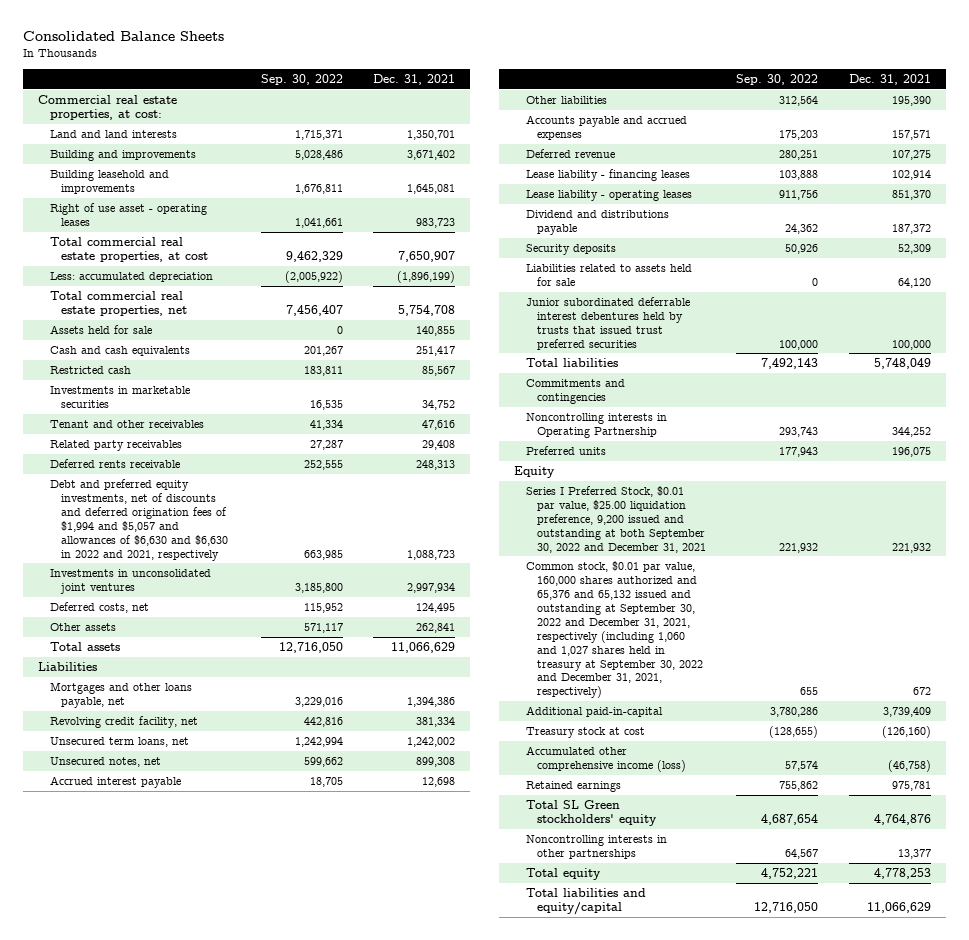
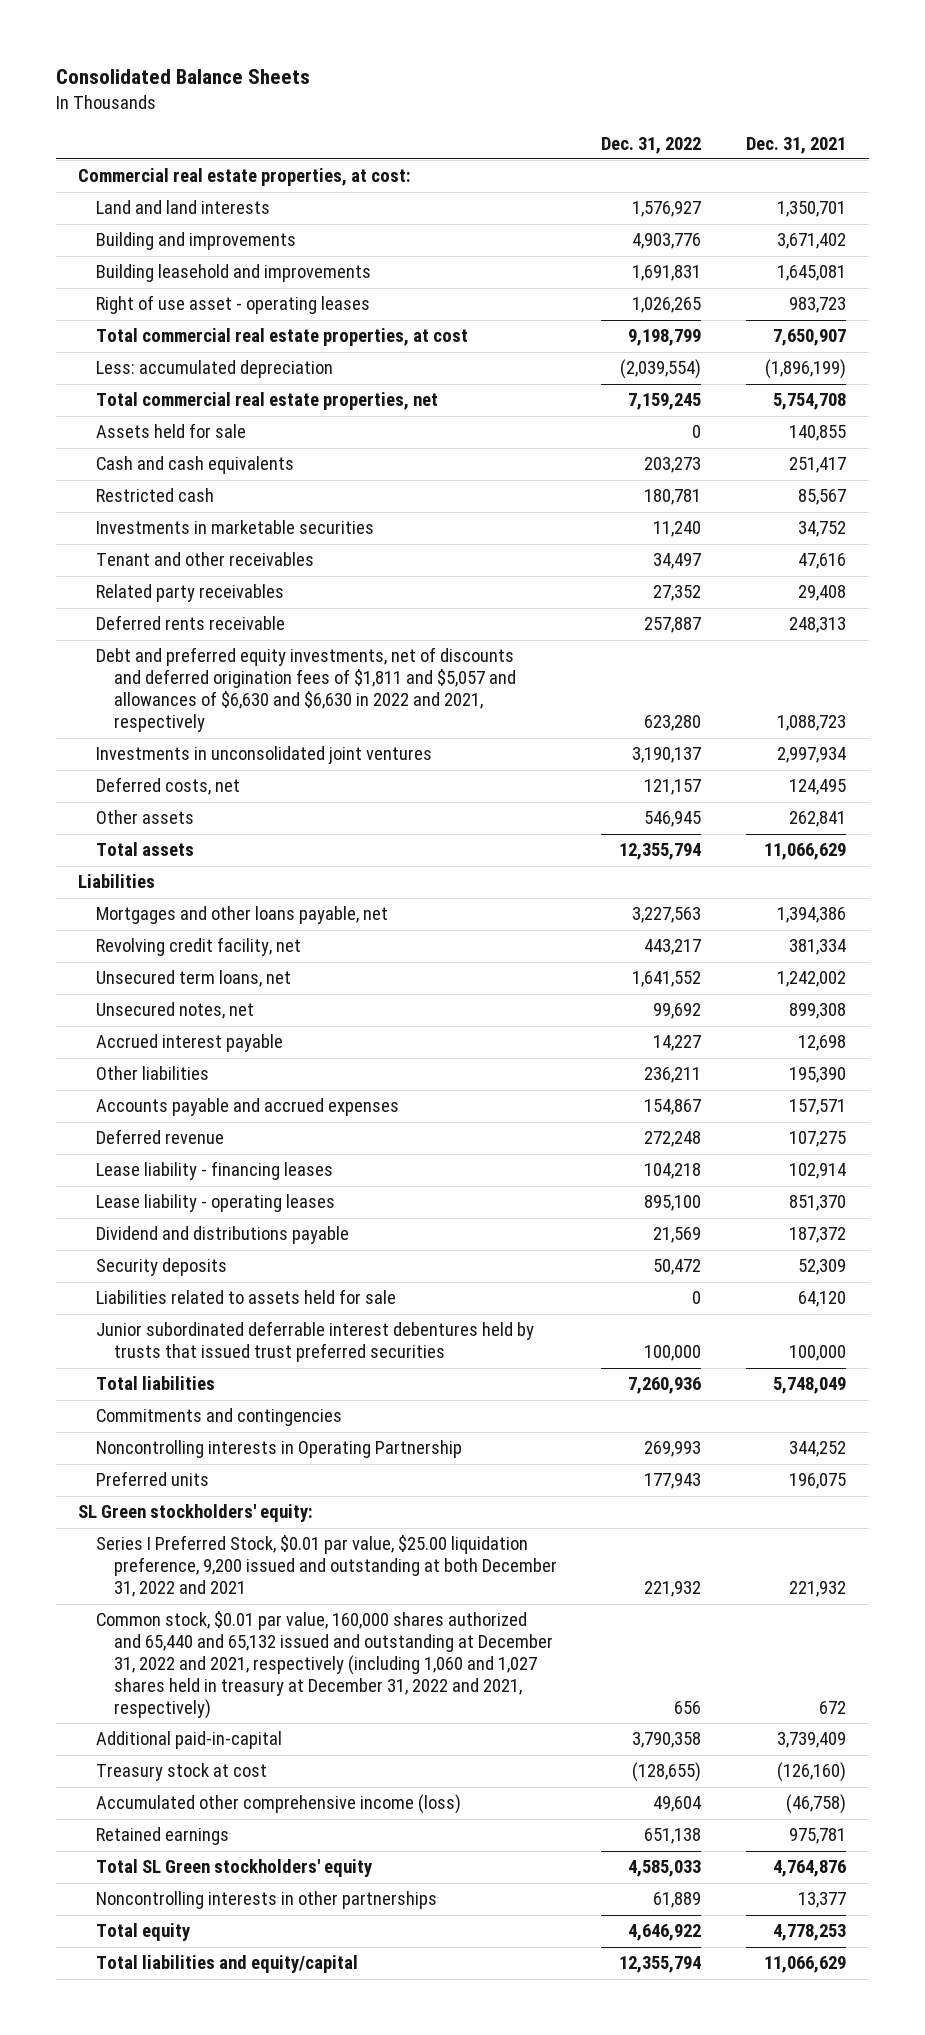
[260,74,343,86] Sep. 30, 2022 -> none
none -> [601,136,702,154] Dec. 31, 2022
[49,478,229,561] Debt and preferred equity investments, net of discounts and deferred origination fees of $1,994 and $5,057 and allowances of $6,630 and $6,630 in 2022 and 2021, respectively -> [95,647,516,733] Debt and preferred equity investments, net of discounts and deferred origination fees of $1,811 and $5,057 and allowances of $6,630 and $6,630 in 2022 and 2021, respectively
[514,465,556,478] Equity -> none
none -> [78,1504,314,1523] SL Green stockholders' equity:
[525,485,707,553] Series I Preferred Stock, $0.01 par value, $25.00 liquidation preference, 9,200 issued and outstanding at both September 30, 2022 and December 31, 2021 -> [95,1535,557,1598] Series I Preferred Stock, $0.01 par value, $25.00 liquidation preference, 9,200 issued and outstanding at both December 31, 2022 and 2021
[525,560,704,699] Common stock, $0.01 par value, 160,000 shares authorized and 65,376 and 65,132 issued and outstanding at September 30, 2022 and December 31, 2021, respectively (including 1,060 and 1,027 shares held in treasury at September 30, 2022 and December 31, 2021, respectively) -> [95,1611,553,1720] Common stock, $0.01 par value, 160,000 shares authorized and 65,440 and 65,132 issued and outstanding at December 31, 2022 and 2021, respectively (including 1,060 and 1,027 shares held in treasury at December 31, 2022 and 2021, respectively)

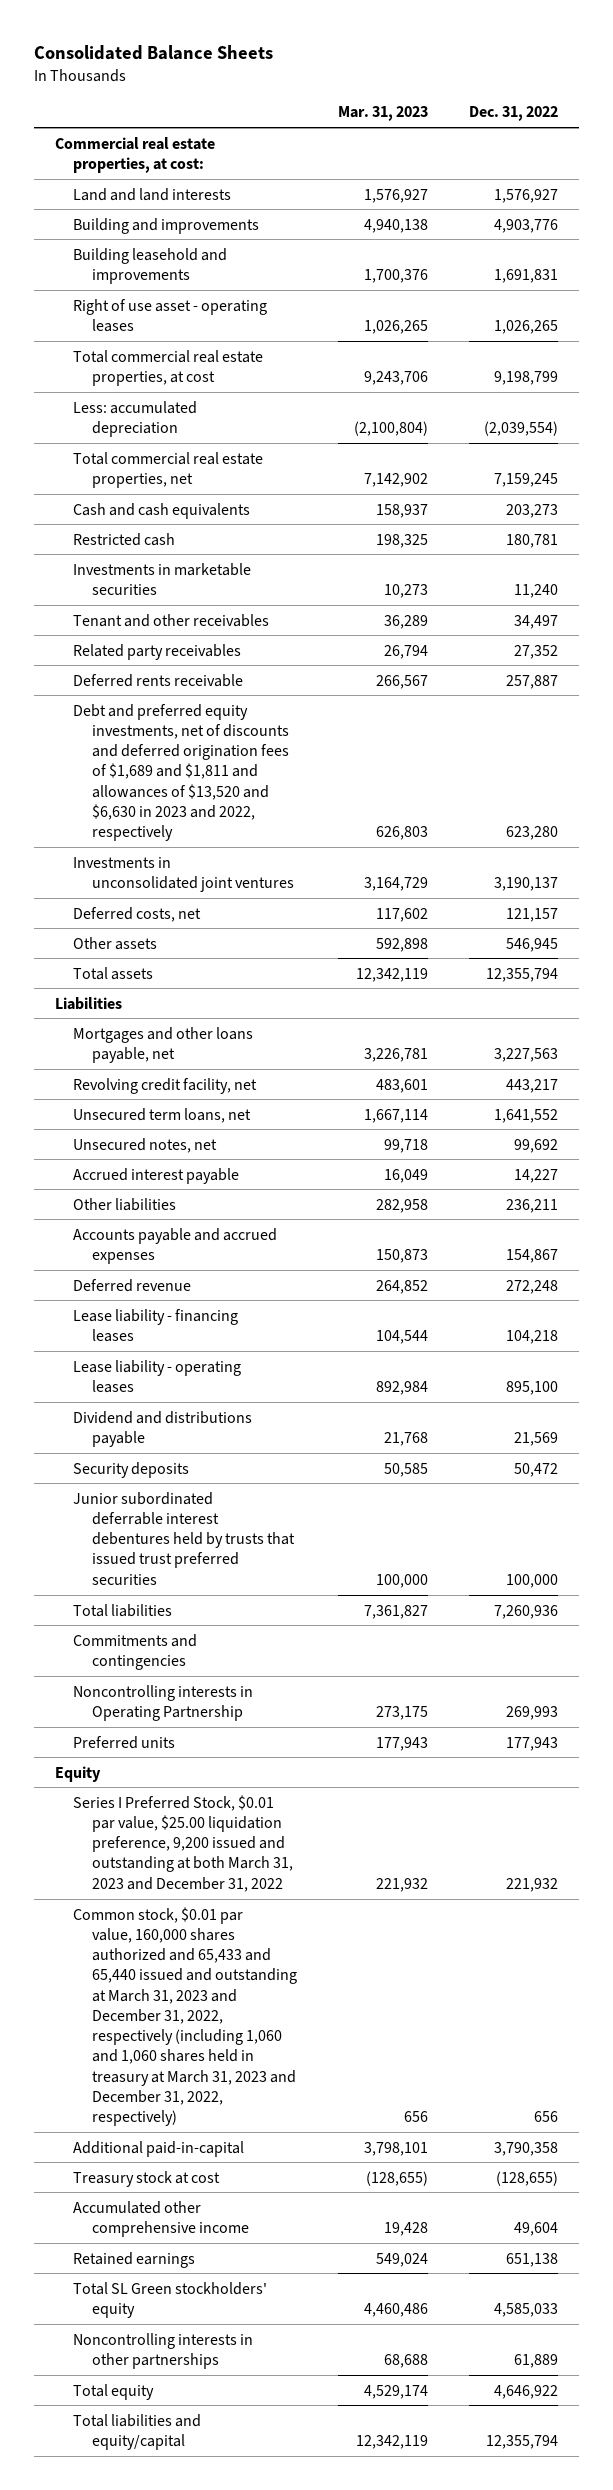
[746,136,847,154] Dec. 31, 2021 -> none
none -> [338,106,429,122] Mar. 31, 2023
[95,423,246,439] Assets held for sale -> none
[95,647,516,733] Debt and preferred equity investments, net of discounts and deferred origination fees of $1,811 and $5,057 and allowances of $6,630 and $6,630 in 2022 and 2021, respectively -> [73,703,290,842] Debt and preferred equity investments, net of discounts and deferred origination fees of $1,689 and $1,811 and allowances of $13,520 and $6,630 in 2023 and 2022, respectively
[95,1289,396,1305] Liabilities related to assets held for sale -> none
[78,1504,314,1523] SL Green stockholders' equity: -> none
none -> [54,1765,101,1782] Equity
[95,1535,557,1598] Series I Preferred Stock, $0.01 par value, $25.00 liquidation preference, 9,200 issued and outstanding at both December 31, 2022 and 2021 -> [73,1794,294,1892] Series I Preferred Stock, $0.01 par value, $25.00 liquidation preference, 9,200 issued and outstanding at both March 31, 2023 and December 31, 2022
[95,1611,553,1720] Common stock, $0.01 par value, 160,000 shares authorized and 65,440 and 65,132 issued and outstanding at December 31, 2022 and 2021, respectively (including 1,060 and 1,027 shares held in treasury at December 31, 2022 and 2021, respectively) -> [73,1906,298,2127] Common stock, $0.01 par value, 160,000 shares authorized and 65,433 and 65,440 issued and outstanding at March 31, 2023 and December 31, 2022, respectively (including 1,060 and 1,060 shares held in treasury at March 31, 2023 and December 31, 2022, respectively)
[95,1794,461,1815] Accumulated other comprehensive income (loss) -> [73,2200,250,2237] Accumulated other comprehensive income

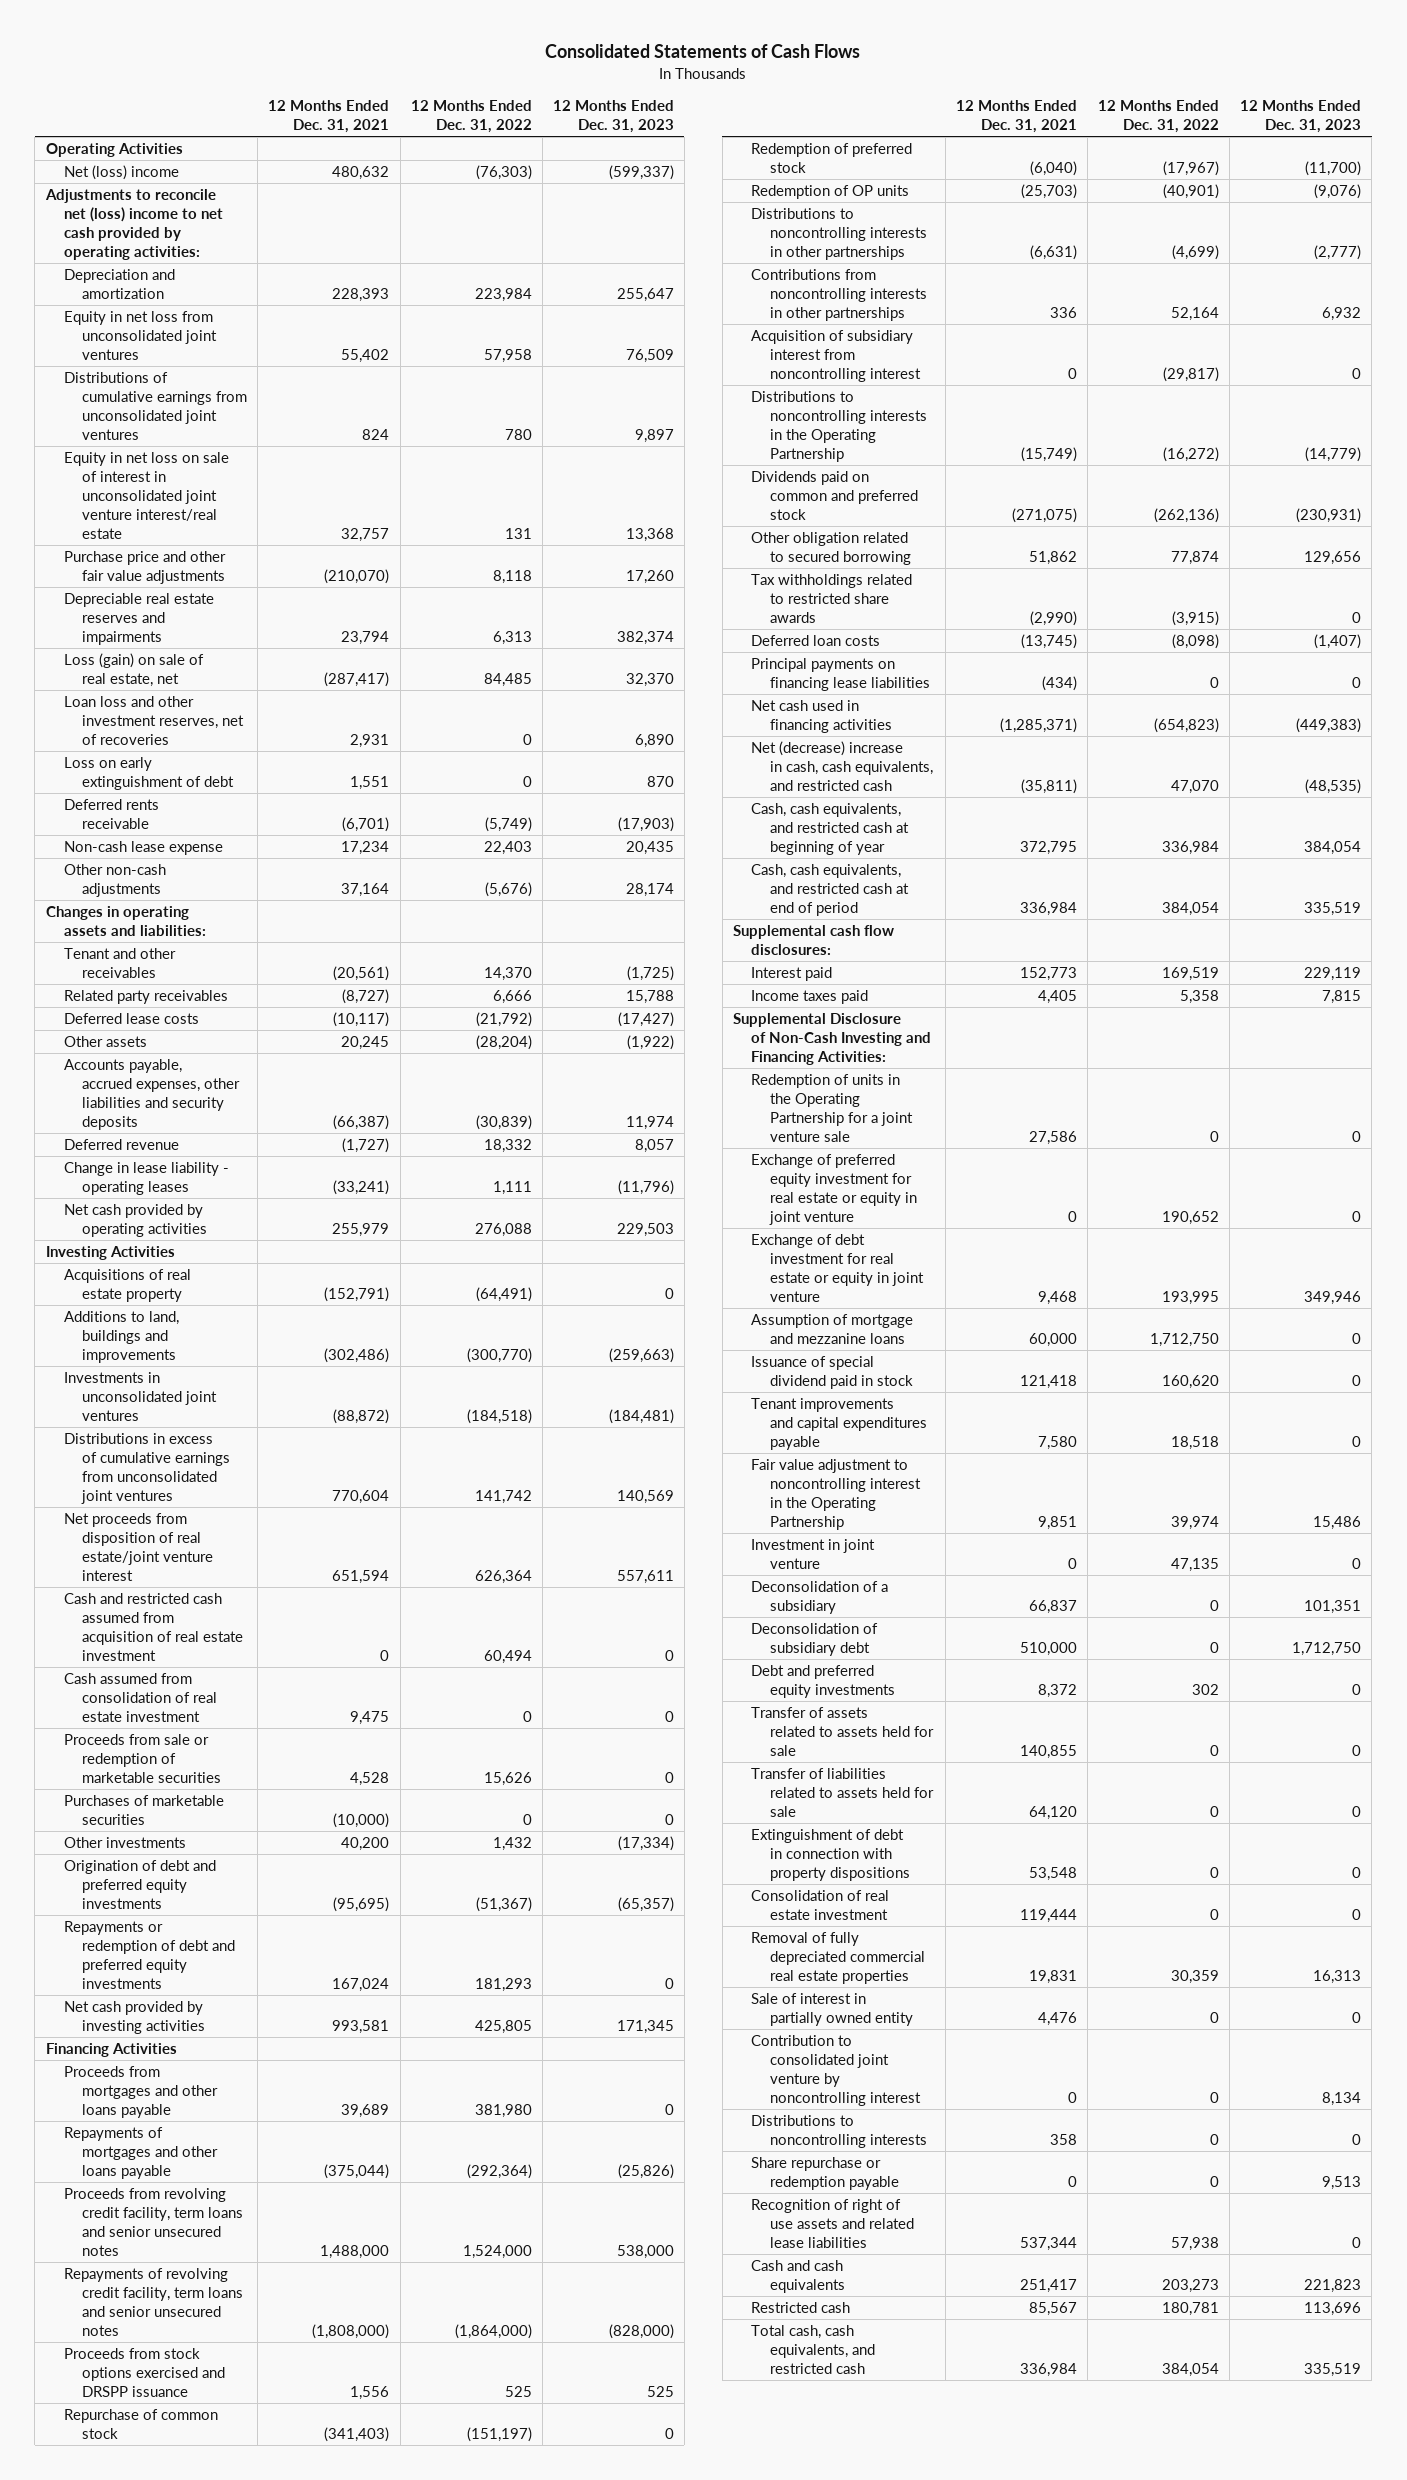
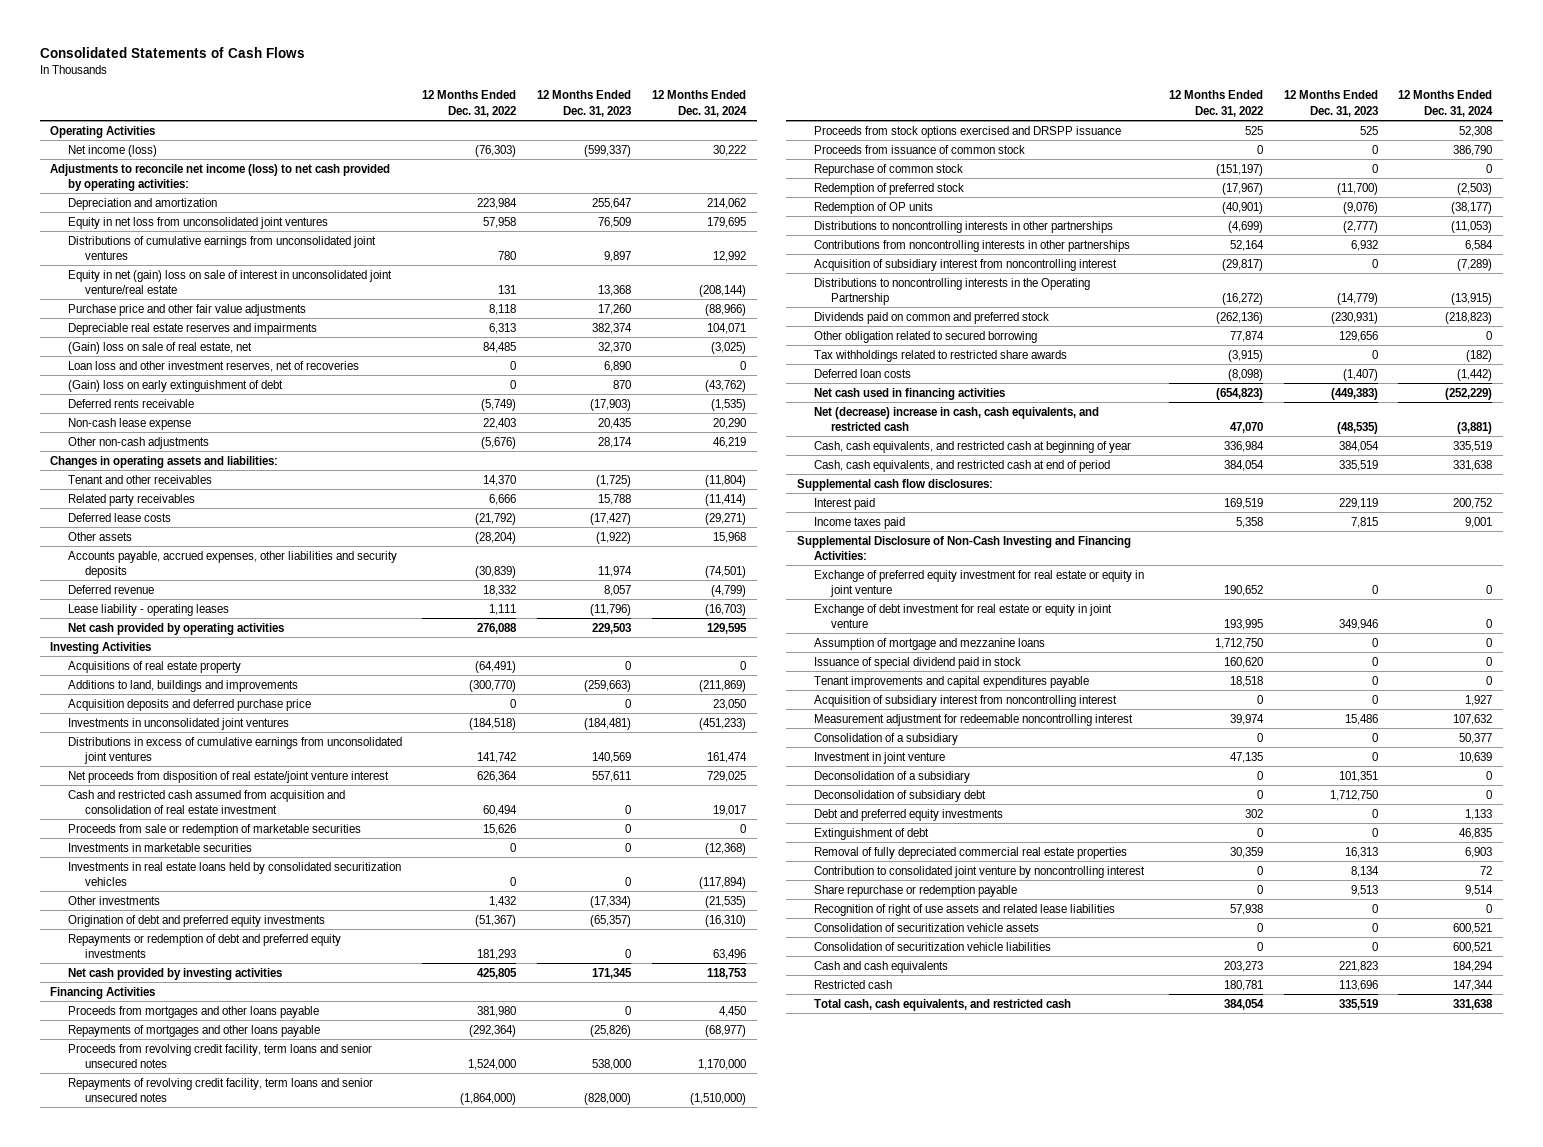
[268,99,390,133] 12 Months Ended Dec. 31, 2021 -> none
none -> [652,90,748,117] 12 Months Ended Dec. 31, 2024
[63,164,179,180] Net (loss) income -> [67,144,157,157] Net income (loss)
[44,188,223,261] Adjustments to reconcile net (loss) income to net cash provided by operating activities: -> [50,163,391,191] Adjustments to reconcile net income (loss) to net cash provided by operating activities:
[63,451,229,540] Equity in net loss on sale of interest in unconsolidated joint venture interest/real estate -> [67,269,392,294] Equity in net (gain) loss on sale of interest in unconsolidated joint venture/real estate
[63,652,204,688] Loss (gain) on sale of real estate, net -> [67,341,252,354] (Gain) loss on sale of real estate, net
[63,756,235,791] Loss on early extinguishment of debt -> [67,379,283,392] (Gain) loss on early extinguishment of debt
[63,1161,229,1196] Change in lease liability - operating leases -> [67,603,229,616] Lease liability - operating leases
none -> [67,698,311,711] Acquisition deposits and deferred purchase price
[63,1672,218,1723] Cash assumed from consolidation of real estate investment -> none
[63,1592,244,1662] Cash and restricted cash assumed from acquisition of real estate investment -> [67,789,345,814] Cash and restricted cash assumed from acquisition and consolidation of real estate investment
[63,1794,224,1826] Purchases of marketable securities -> [67,842,252,852] Investments in marketable securities
none -> [67,861,401,886] Investments in real estate loans held by consolidated securitization vehicles
none -> [813,144,1025,154] Proceeds from issuance of common stock
[751,657,930,692] Principal payments on financing lease liabilities -> none
[751,1073,913,1143] Redemption of units in the Operating Partnership for a joint venture sale -> none
none -> [813,694,1117,707] Acquisition of subsidiary interest from noncontrolling interest
[751,1458,921,1531] Fair value adjustment to noncontrolling interest in the Operating Partnership -> [813,713,1133,726] Measurement adjustment for redeemable noncontrolling interest
none -> [813,732,958,745] Consolidation of a subsidiary
[751,1706,934,1757] Transfer of assets related to assets held for sale -> none
[751,1767,934,1818] Transfer of liabilities related to assets held for sale -> none
[751,1889,890,1921] Consolidation of real estate investment -> none
[751,1828,910,1882] Extinguishment of debt in connection with property dispositions -> [813,827,929,840] Extinguishment of debt
[751,1992,913,2027] Sale of interest in partially owned entity -> none
[751,2114,927,2149] Distributions to noncontrolling interests -> none
none -> [813,922,1039,932] Consolidation of securitization vehicle assets
none -> [813,941,1051,951] Consolidation of securitization vehicle liabilities

